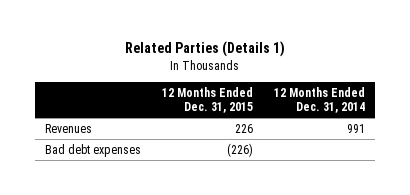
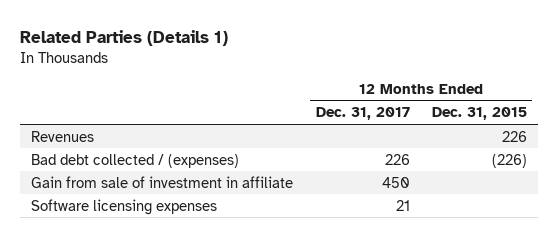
[273,86,365,113] 12 Months Ended Dec. 31, 2014 -> none
none -> [315,107,410,121] Dec. 31, 2017
[45,143,142,157] Bad debt expenses -> [31,153,240,168] Bad debt collected / (expenses)
none -> [31,175,294,188] Gain from sale of investment in affiliate
none -> [31,198,218,215] Software licensing expenses

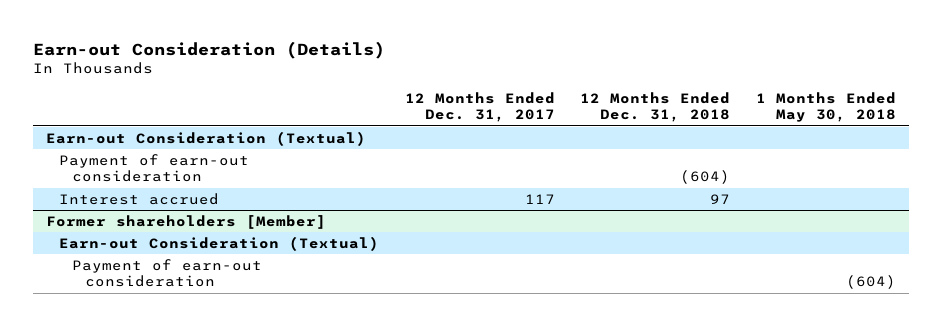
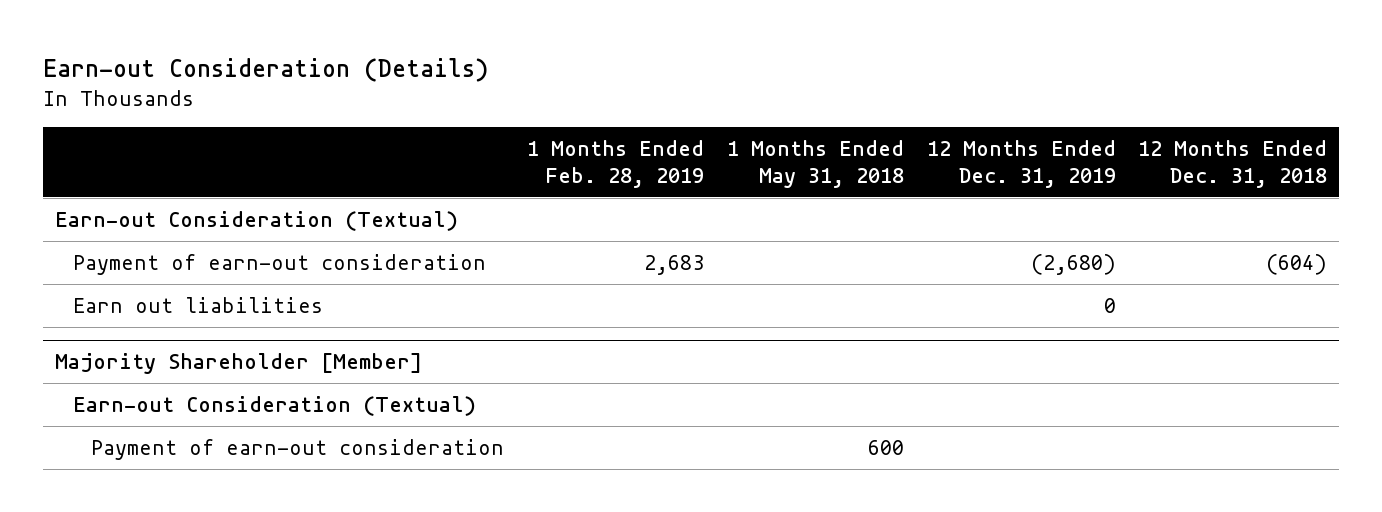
[404,91,555,123] 12 Months Ended Dec. 31, 2017 -> none
[756,91,897,123] 1 Months Ended May 30, 2018 -> none
none -> [527,139,705,189] 1 Months Ended Feb. 28, 2019
none -> [726,139,904,189] 1 Months Ended May 31, 2018
none -> [926,139,1116,189] 12 Months Ended Dec. 31, 2019
[59,192,220,205] Interest accrued -> none
none -> [73,296,324,313] Earn out liabilities
[46,214,327,229] Former shareholders [Member] -> [54,353,422,375] Majority Shareholder [Member]

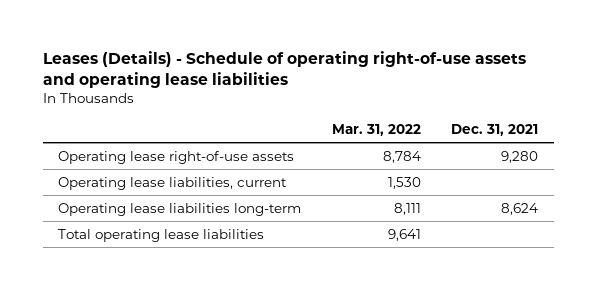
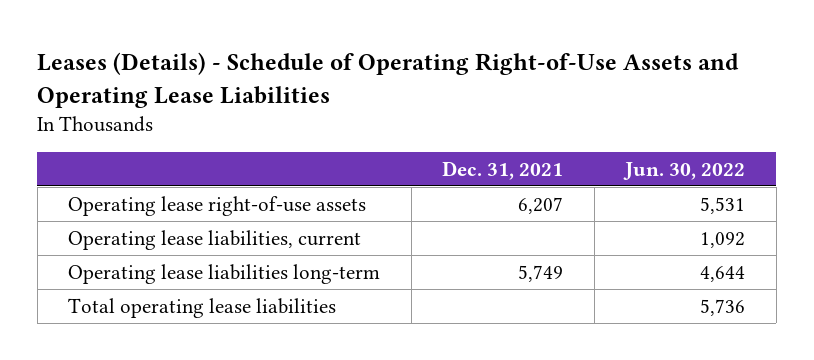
[42,50,526,88] Leases (Details) - Schedule of operating right-of-use assets and operating lease liabilities -> [37,51,740,108] Leases (Details) - Schedule of Operating Right-of-Use Assets and Operating Lease Liabilities
[331,124,421,137] Mar. 31, 2022 -> none
none -> [623,161,746,180] Jun. 30, 2022
[501,150,539,163] 9,280 -> [518,196,564,214] 6,207
[501,202,539,215] 8,624 -> [518,264,564,282] 5,749

